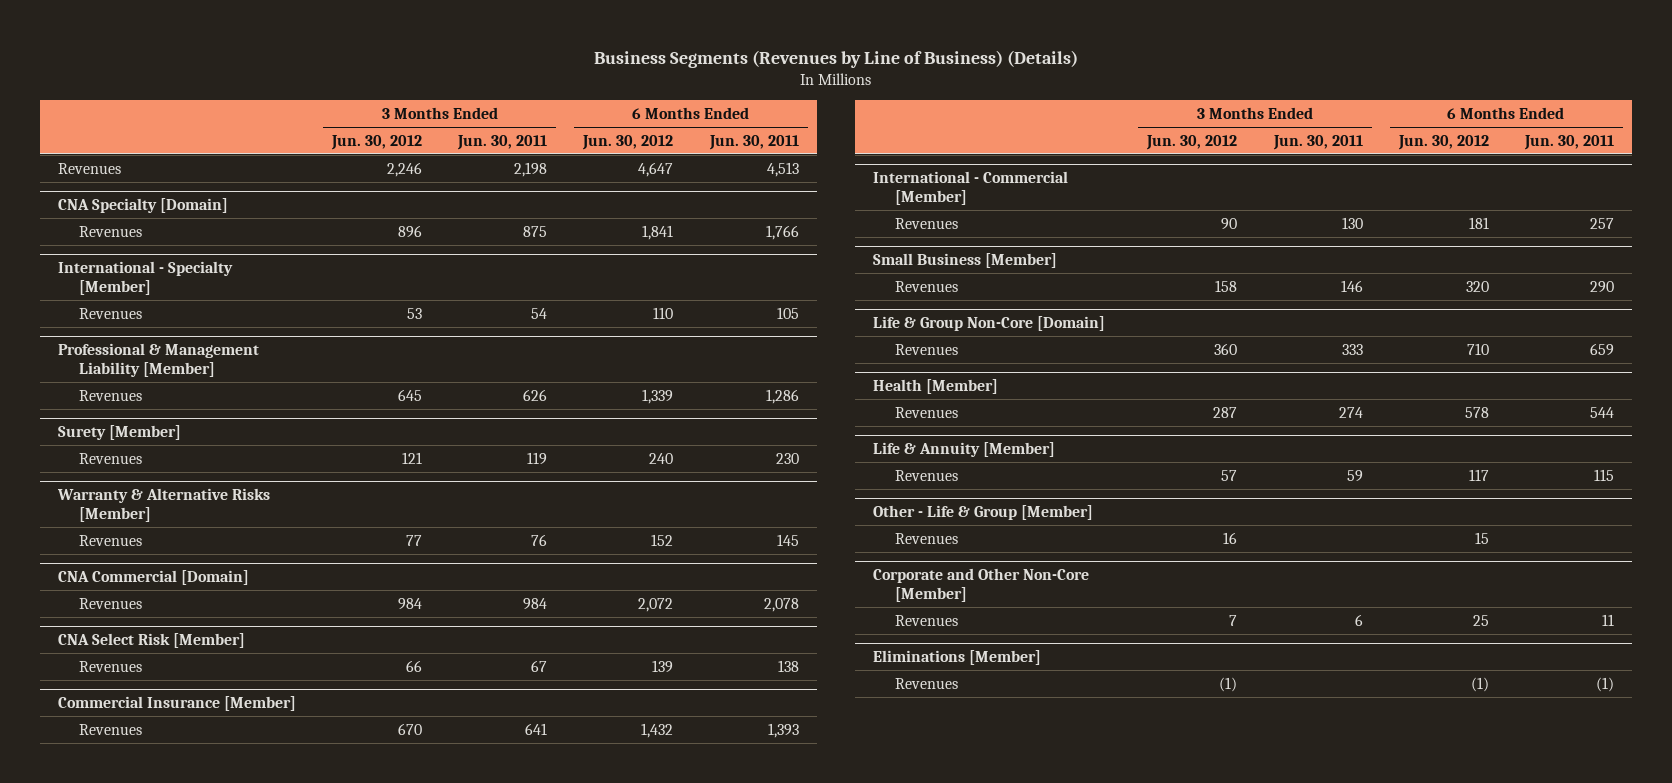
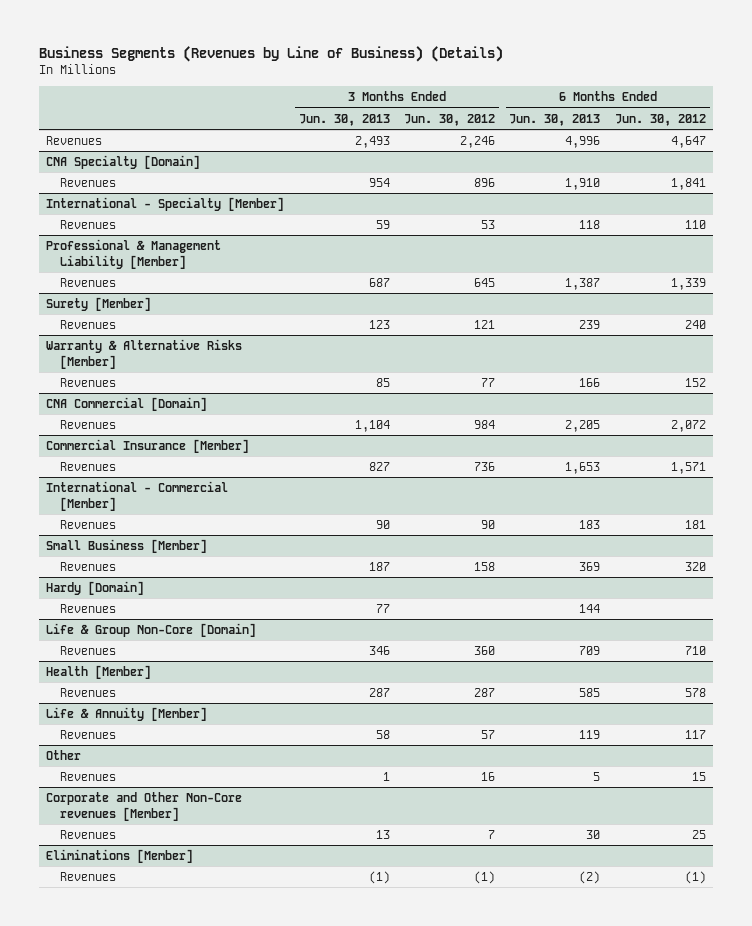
[457,134,548,150] Jun. 30, 2011 -> none
[708,134,799,150] Jun. 30, 2011 -> none
none -> [298,113,390,126] Jun. 30, 2013
none -> [509,113,601,126] Jun. 30, 2013
[58,633,246,649] CNA Select Risk [Member] -> none
[79,660,143,672] Revenues -> none
[398,722,423,735] 670 -> [473,461,495,471] 736
[641,722,674,738] 1,432 -> [670,461,706,474] 1,571
none -> [46,580,145,595] Hardy [Domain]
none -> [59,603,116,613] Revenues
[873,505,1094,521] Other - Life & Group [Member] -> none
none -> [46,749,82,760] Other
[873,568,1090,603] Corporate and Other Non-Core [Member] -> [46,791,243,821] Corporate and Other Non-Core revenues [Member]

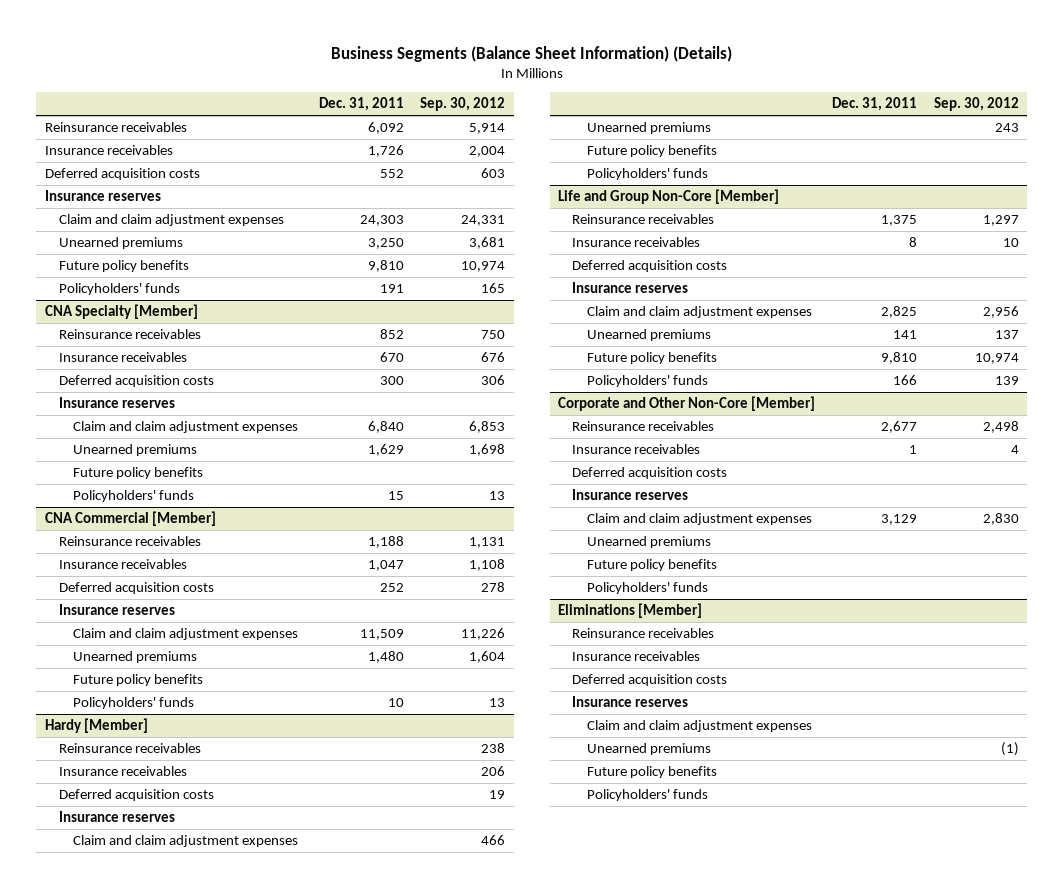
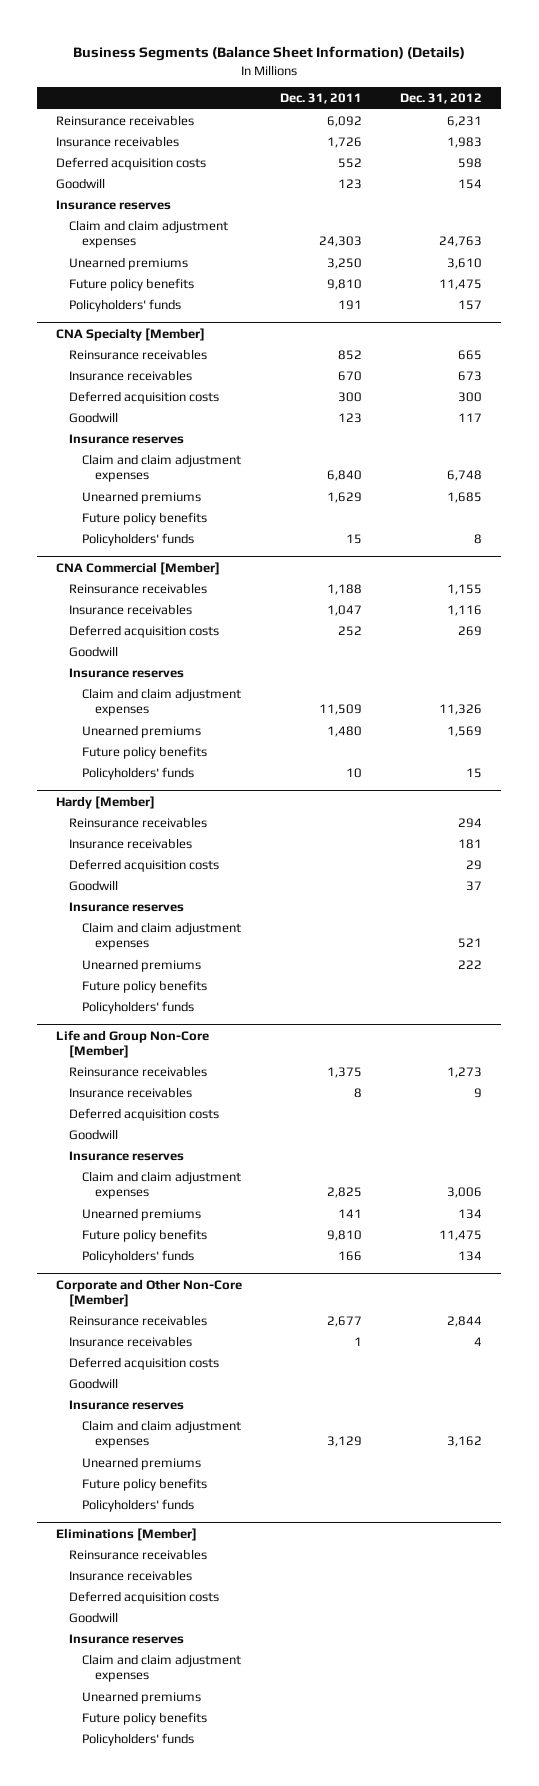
[420,97,506,112] Sep. 30, 2012 -> none
none -> [400,93,483,105] Dec. 31, 2012
none -> [56,177,106,189] Goodwill
none -> [69,411,119,423] Goodwill
none -> [69,645,119,657] Goodwill
none -> [69,879,119,891] Goodwill
none -> [69,1128,119,1140] Goodwill
none -> [69,1377,119,1389] Goodwill
none -> [69,1611,119,1623] Goodwill

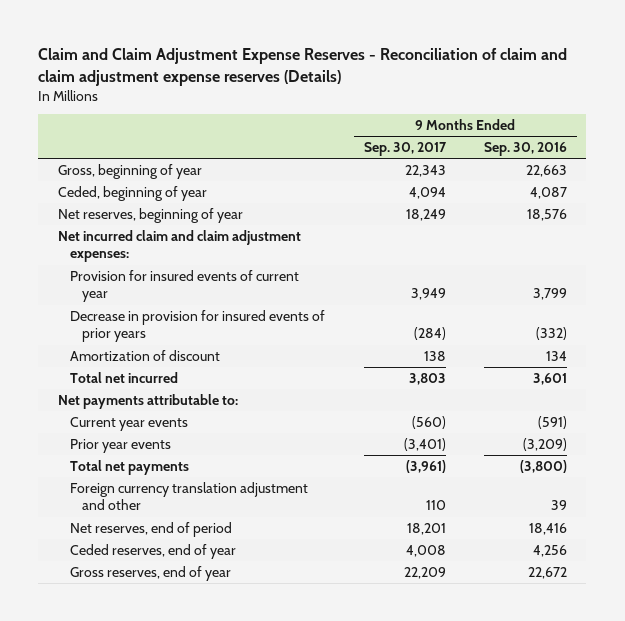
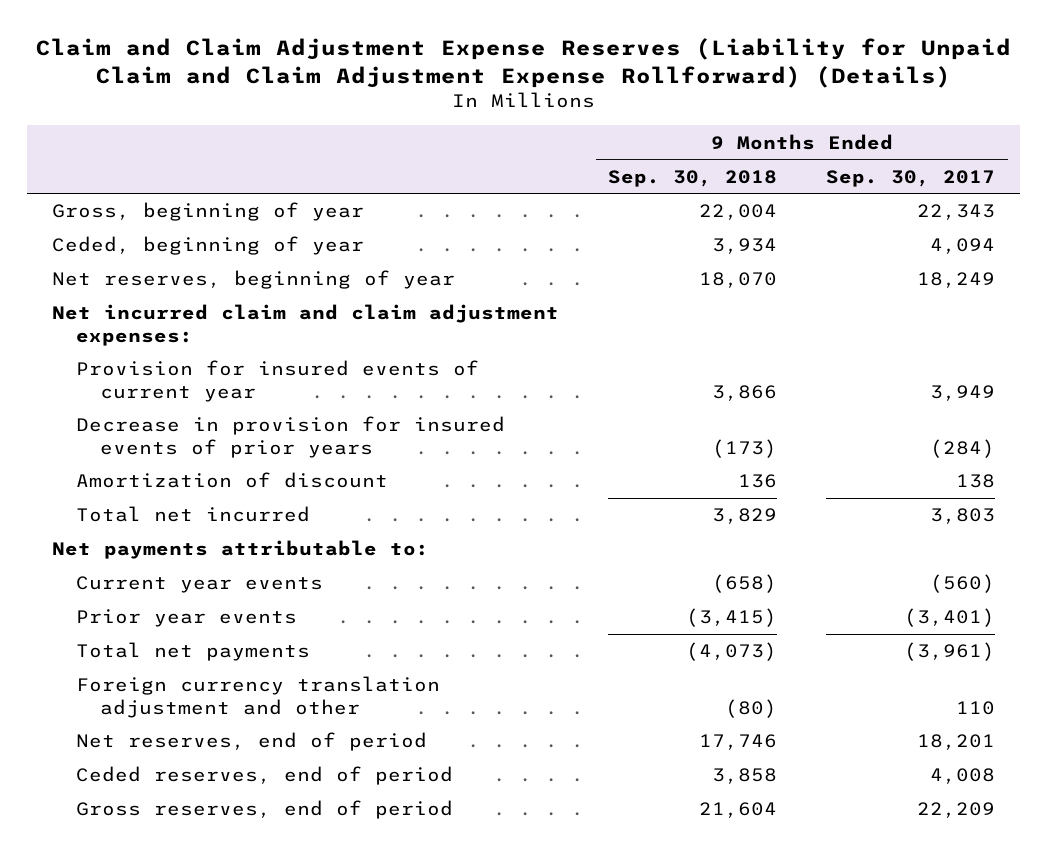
[38,48,568,86] Claim and Claim Adjustment Expense Reserves - Reconciliation of claim and claim adjustment expense reserves (Details) -> [35,38,1011,89] Claim and Claim Adjustment Expense Reserves (Liability for Unpaid Claim and Claim Adjustment Expense Rollforward) (Details)
[484,142,568,157] Sep. 30, 2016 -> none
none -> [608,169,778,187] Sep. 30, 2018
[70,543,237,559] Ceded reserves, end of year -> [75,766,453,786] Ceded reserves, end of period
[70,565,232,581] Gross reserves, end of year -> [75,800,453,820] Gross reserves, end of period

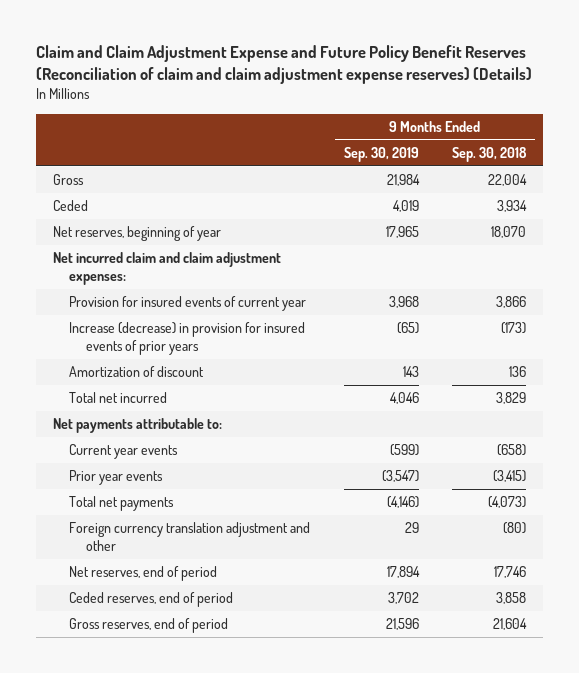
[35,38,1011,89] Claim and Claim Adjustment Expense Reserves (Liability for Unpaid Claim and Claim Adjustment Expense Rollforward) (Details) -> [36,45,533,85] Claim and Claim Adjustment Expense and Future Policy Benefit Reserves (Reconciliation of claim and claim adjustment expense reserves) (Details)
[826,169,996,187] Sep. 30, 2017 -> none
none -> [343,146,419,162] Sep. 30, 2019
[51,202,364,222] Gross, beginning of year -> [52,174,84,186] Gross
[51,236,364,256] Ceded, beginning of year -> [52,200,88,212] Ceded
[75,416,505,458] Decrease in provision for insured events of prior years -> [69,322,306,356] Increase (decrease) in provision for insured events of prior years

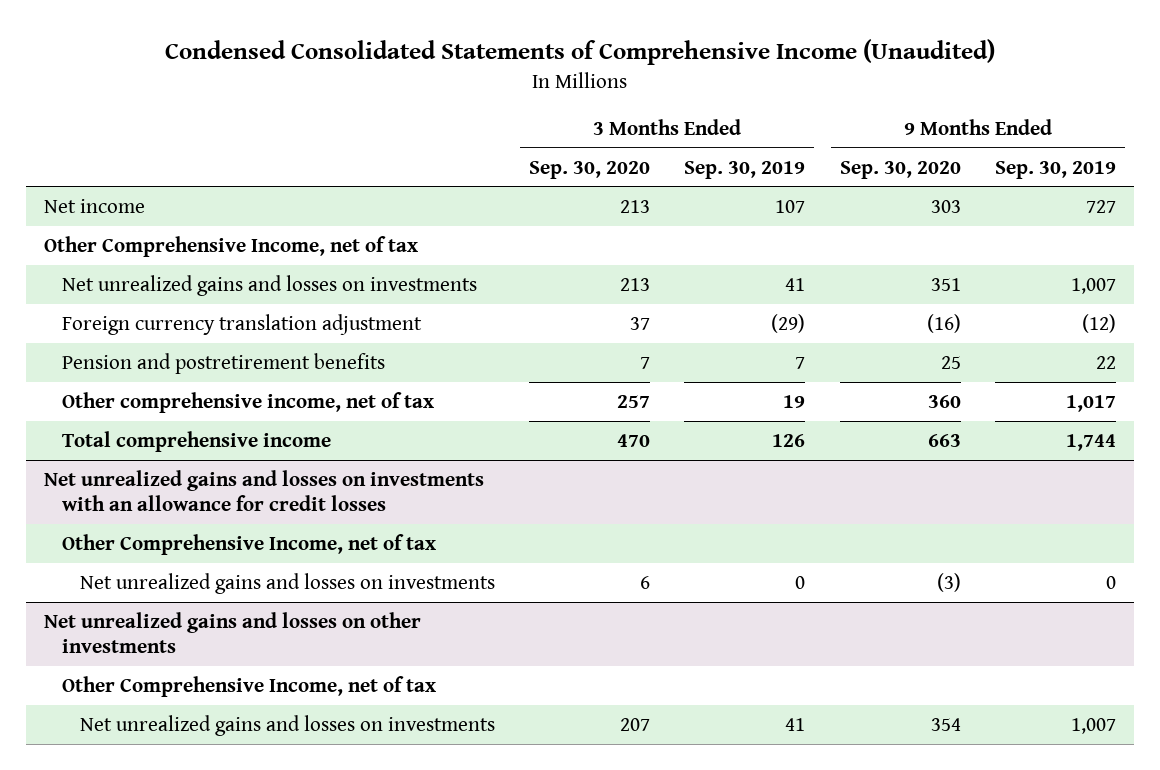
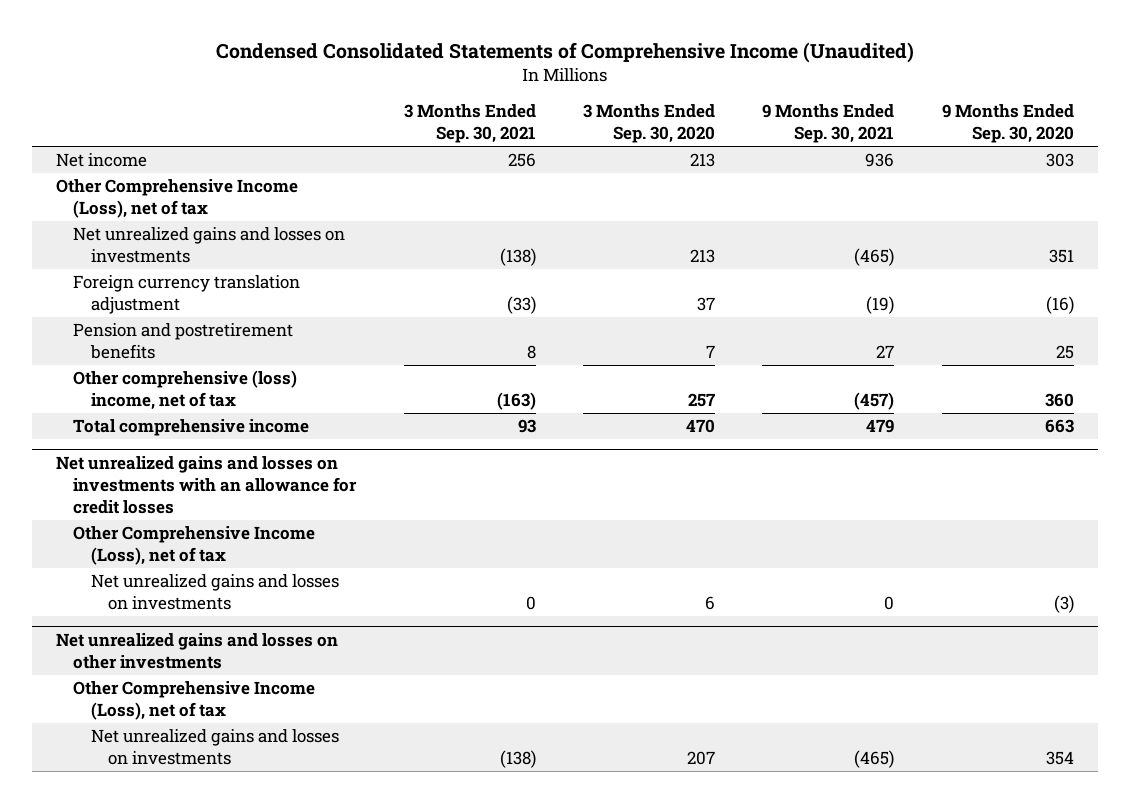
[684,160,806,179] Sep. 30, 2019 -> none
[995,160,1117,179] Sep. 30, 2019 -> none
none -> [403,104,536,144] 3 Months Ended Sep. 30, 2021
none -> [762,104,895,144] 9 Months Ended Sep. 30, 2021
[43,235,418,257] Other Comprehensive Income, net of tax -> [55,179,298,219] Other Comprehensive Income (Loss), net of tax
[61,391,434,413] Other comprehensive income, net of tax -> [73,370,298,411] Other comprehensive (loss) income, net of tax
[61,533,436,555] Other Comprehensive Income, net of tax -> [73,526,316,566] Other Comprehensive Income (Loss), net of tax
[61,675,436,697] Other Comprehensive Income, net of tax -> [73,681,316,721] Other Comprehensive Income (Loss), net of tax

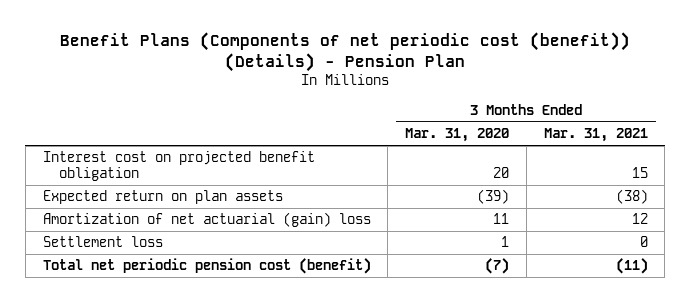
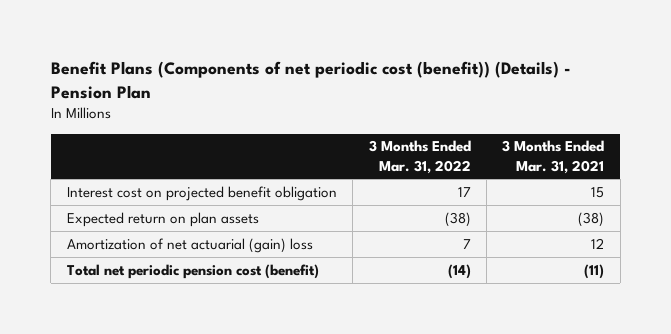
[405,128,510,143] Mar. 31, 2020 -> none
none -> [368,140,471,174] 3 Months Ended Mar. 31, 2022
[42,236,163,248] Settlement loss -> none

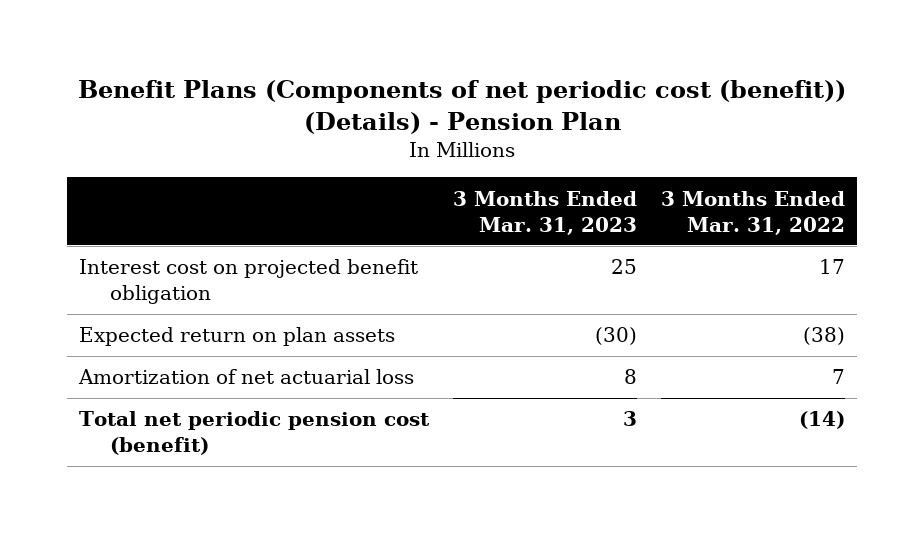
[502,140,605,174] 3 Months Ended Mar. 31, 2021 -> none
none -> [453,190,638,235] 3 Months Ended Mar. 31, 2023
[66,237,313,253] Amortization of net actuarial (gain) loss -> [78,369,415,385] Amortization of net actuarial loss

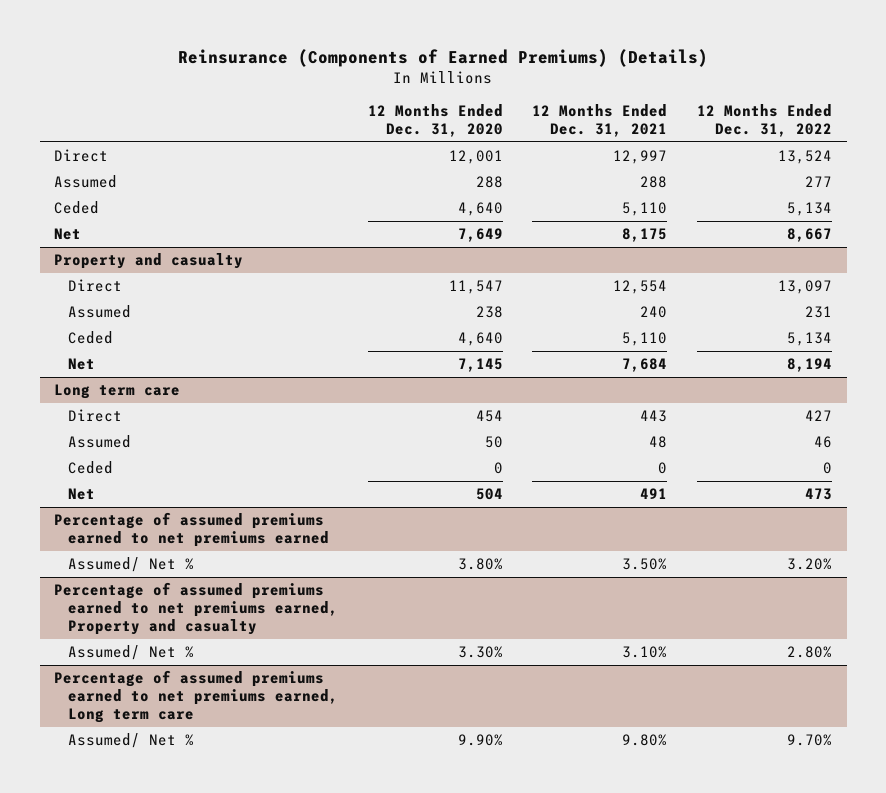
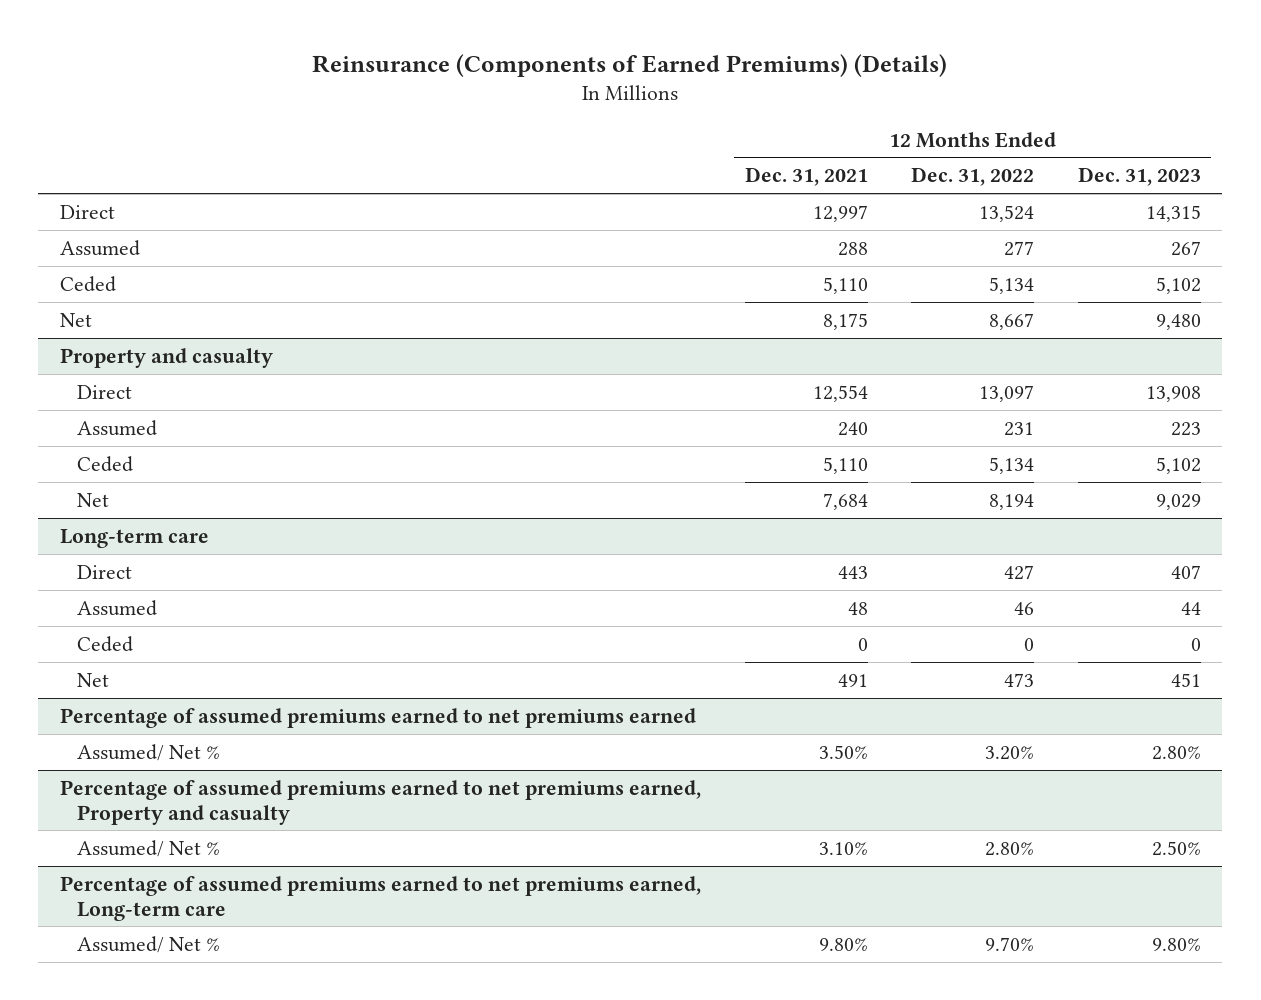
[367,104,503,137] 12 Months Ended Dec. 31, 2020 -> none
none -> [1077,167,1201,187] Dec. 31, 2023
[54,384,181,400] Long term care -> [60,528,210,548] Long-term care
[54,670,339,724] Percentage of assumed premiums earned to net premiums earned, Long term care -> [60,875,702,921] Percentage of assumed premiums earned to net premiums earned, Long-term care

